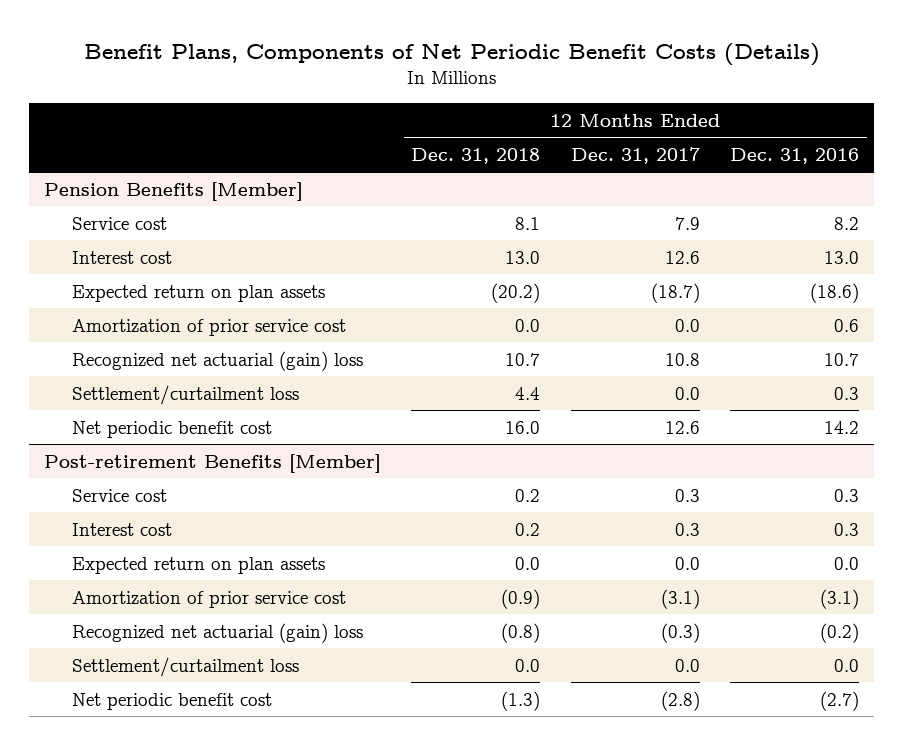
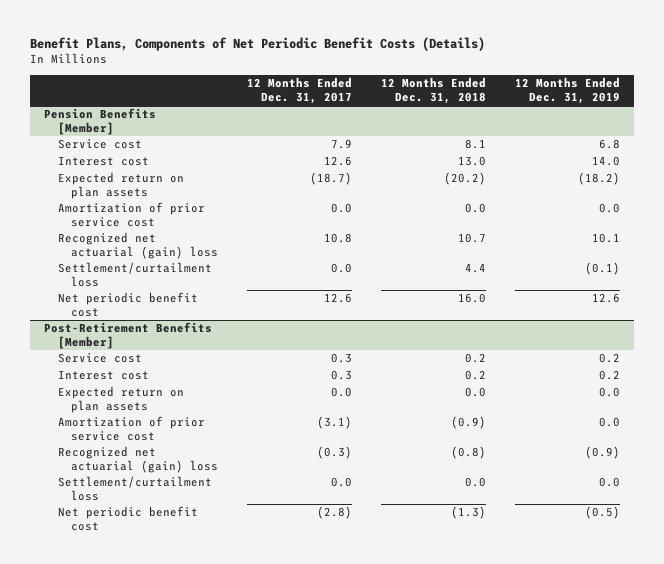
[730,148,860,165] Dec. 31, 2016 -> none
none -> [514,77,620,104] 12 Months Ended Dec. 31, 2019
[44,453,382,473] Post-retirement Benefits [Member] -> [44,322,213,350] Post-Retirement Benefits [Member]

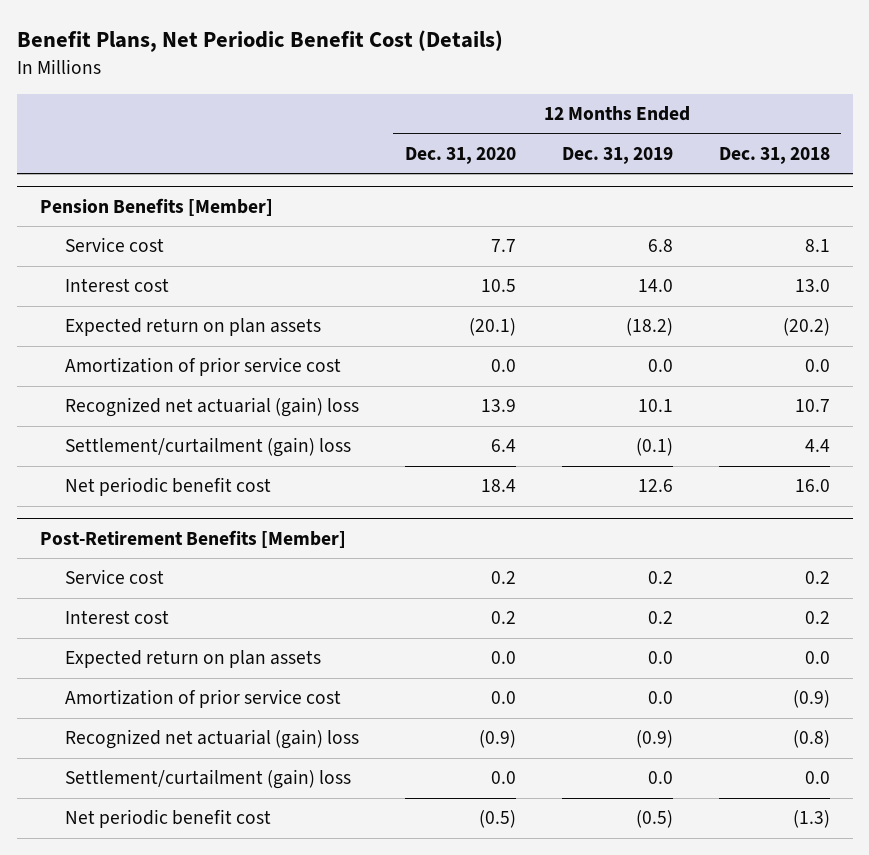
[29,36,485,51] Benefit Plans, Components of Net Periodic Benefit Costs (Details) -> [16,30,503,53] Benefit Plans, Net Periodic Benefit Cost (Details)
[246,77,352,104] 12 Months Ended Dec. 31, 2017 -> none
none -> [404,146,516,164] Dec. 31, 2020
[57,262,212,288] Settlement/curtailment loss -> [64,437,351,458] Settlement/curtailment (gain) loss
[57,476,212,502] Settlement/curtailment loss -> [64,769,351,790] Settlement/curtailment (gain) loss

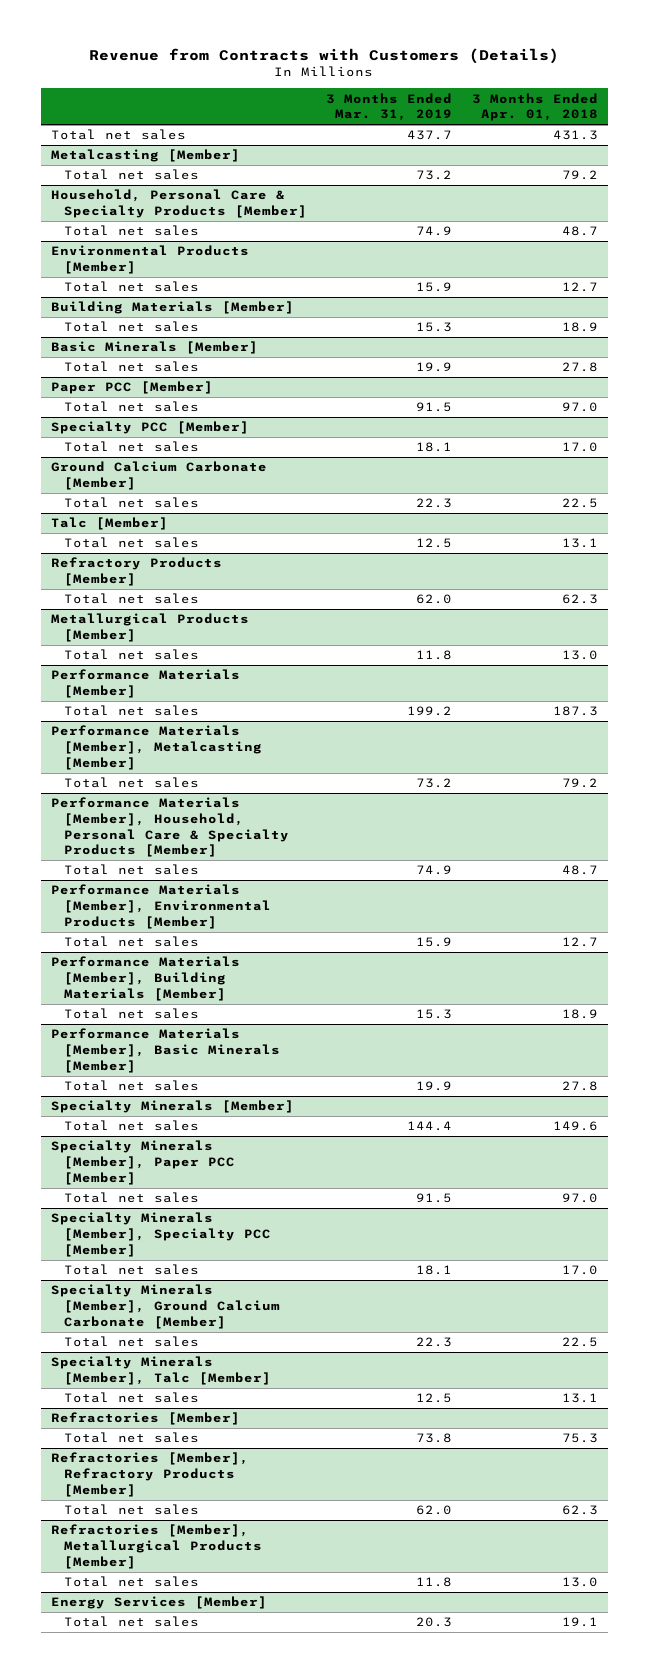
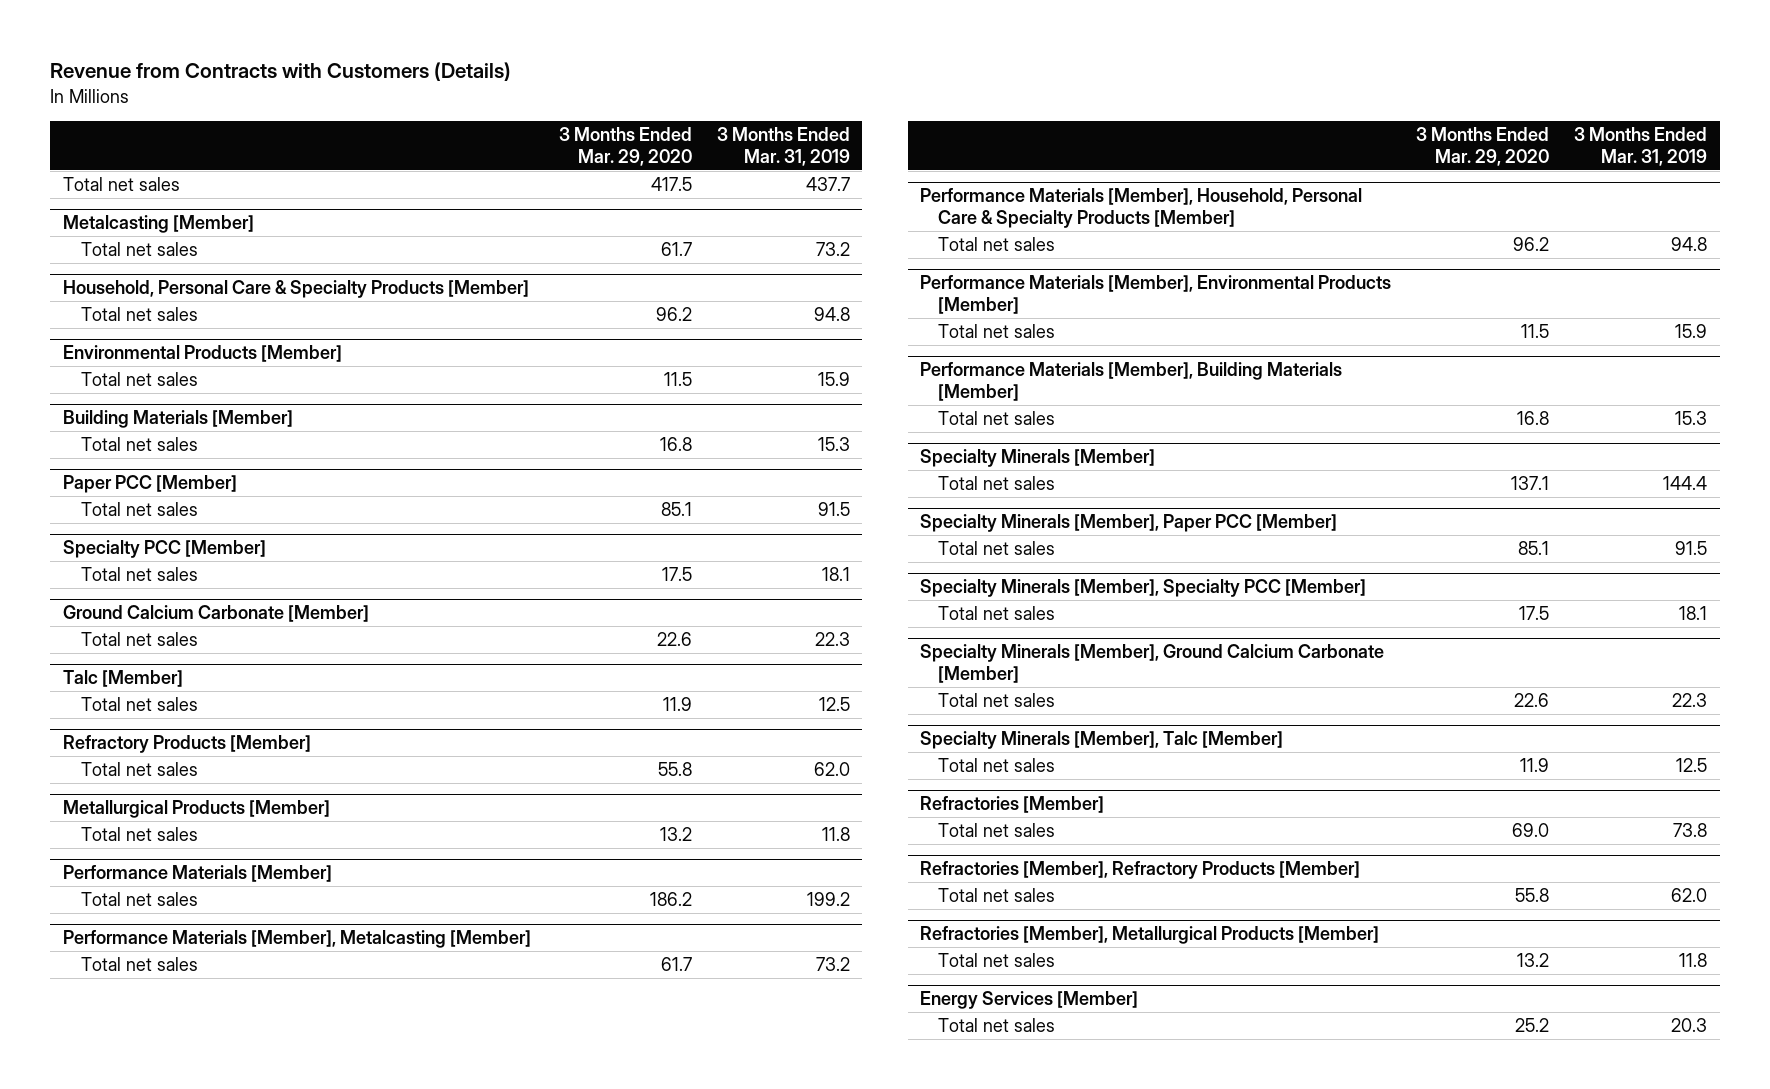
[471,92,598,122] 3 Months Ended Apr. 01, 2018 -> none
none -> [558,126,692,166] 3 Months Ended Mar. 29, 2020
[416,226,453,237] 74.9 -> [813,307,850,322] 94.8
[51,341,259,355] Basic Minerals [Member] -> none
[63,361,199,373] Total net sales -> none
[416,865,453,876] 74.9 -> [1671,237,1708,252] 94.8
[51,1028,280,1073] Performance Materials [Member], Basic Minerals [Member] -> none
[63,1080,199,1092] Total net sales -> none

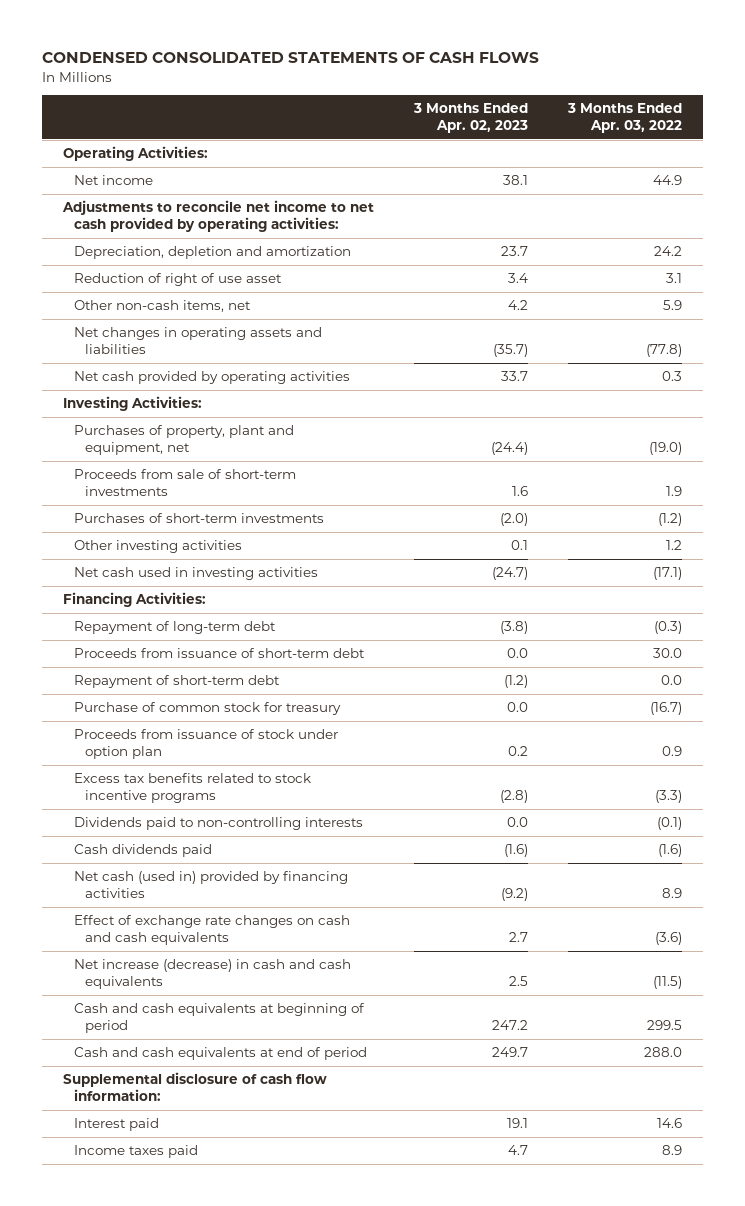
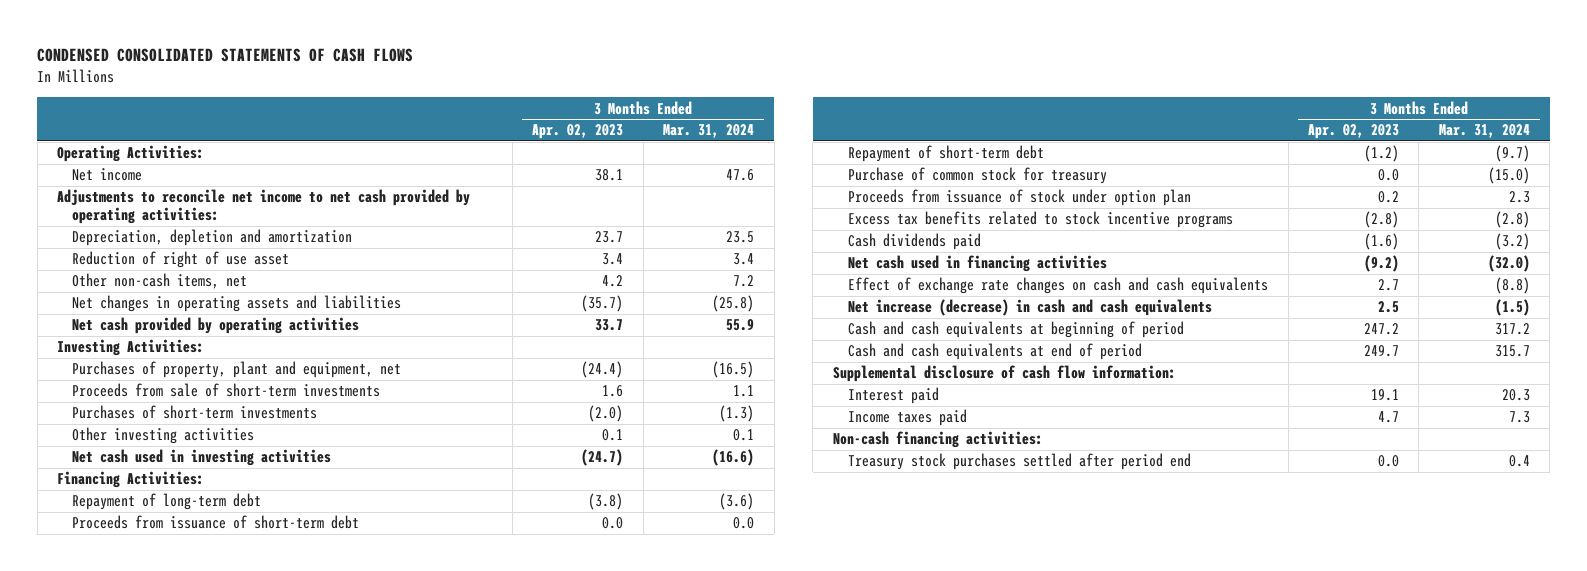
[567,103,683,134] 3 Months Ended Apr. 03, 2022 -> none
none -> [663,124,755,139] Mar. 31, 2024
[73,817,363,831] Dividends paid to non-controlling interests -> none
[73,871,348,899] Net cash (used in) provided by financing activities -> [848,255,1108,273] Net cash used in financing activities
none -> [832,431,1043,449] Non-cash financing activities:
none -> [848,453,1192,471] Treasury stock purchases settled after period end

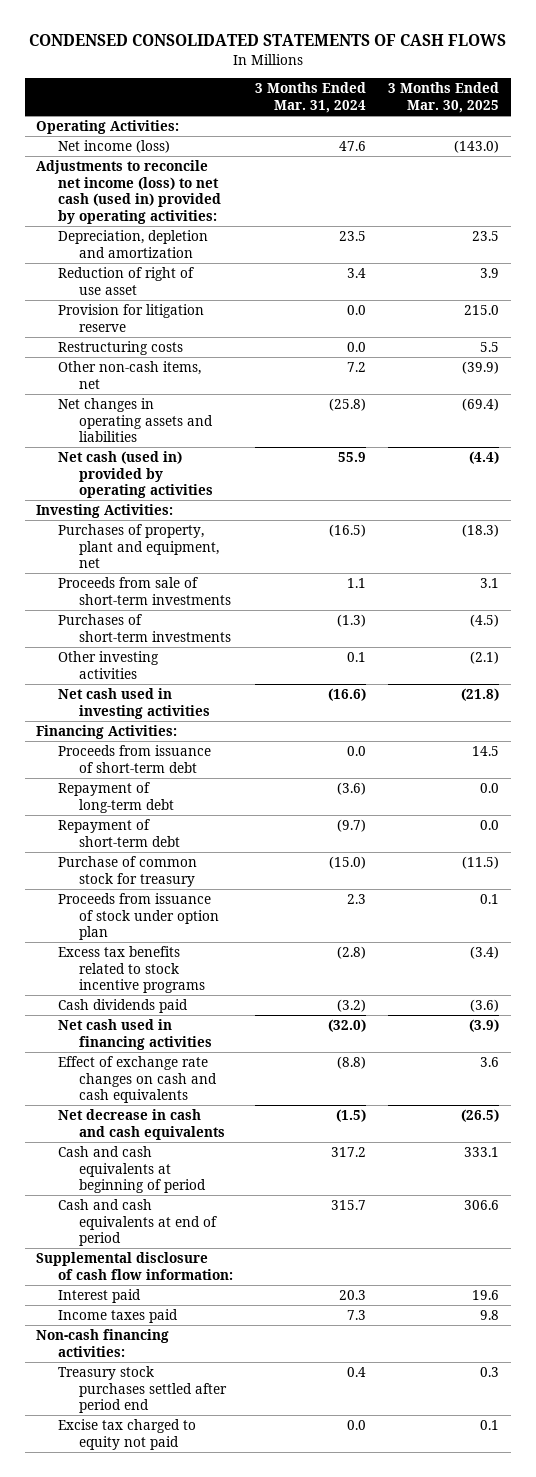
[532,124,624,140] Apr. 02, 2023 -> none
none -> [388,82,500,114] 3 Months Ended Mar. 30, 2025
[72,168,143,182] Net income -> [57,139,170,153] Net income (loss)
[57,189,471,225] Adjustments to reconcile net income to net cash provided by operating activities: -> [36,159,221,224] Adjustments to reconcile net income (loss) to net cash (used in) provided by operating activities:
none -> [57,303,204,332] Provision for litigation reserve
none -> [57,340,183,355] Restructuring costs
[72,317,360,335] Net cash provided by operating activities -> [57,450,214,499] Net cash (used in) provided by operating activities
[72,493,262,511] Repayment of long-term debt -> [57,781,175,813] Repayment of long-term debt
[848,299,1213,317] Net increase (decrease) in cash and cash equivalents -> [57,1108,226,1140] Net decrease in cash and cash equivalents
none -> [57,1418,196,1450] Excise tax charged to equity not paid

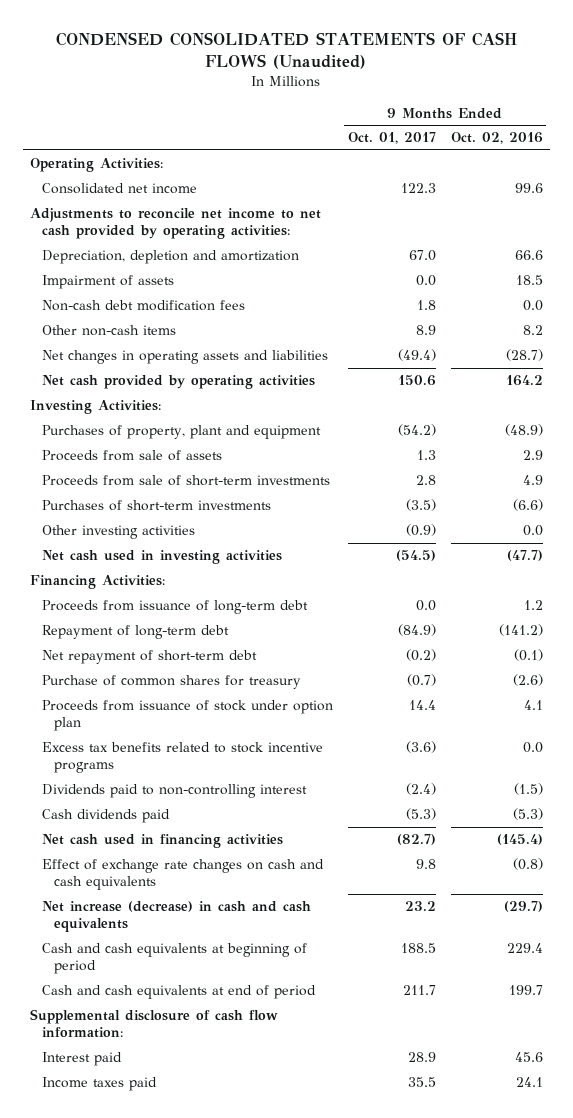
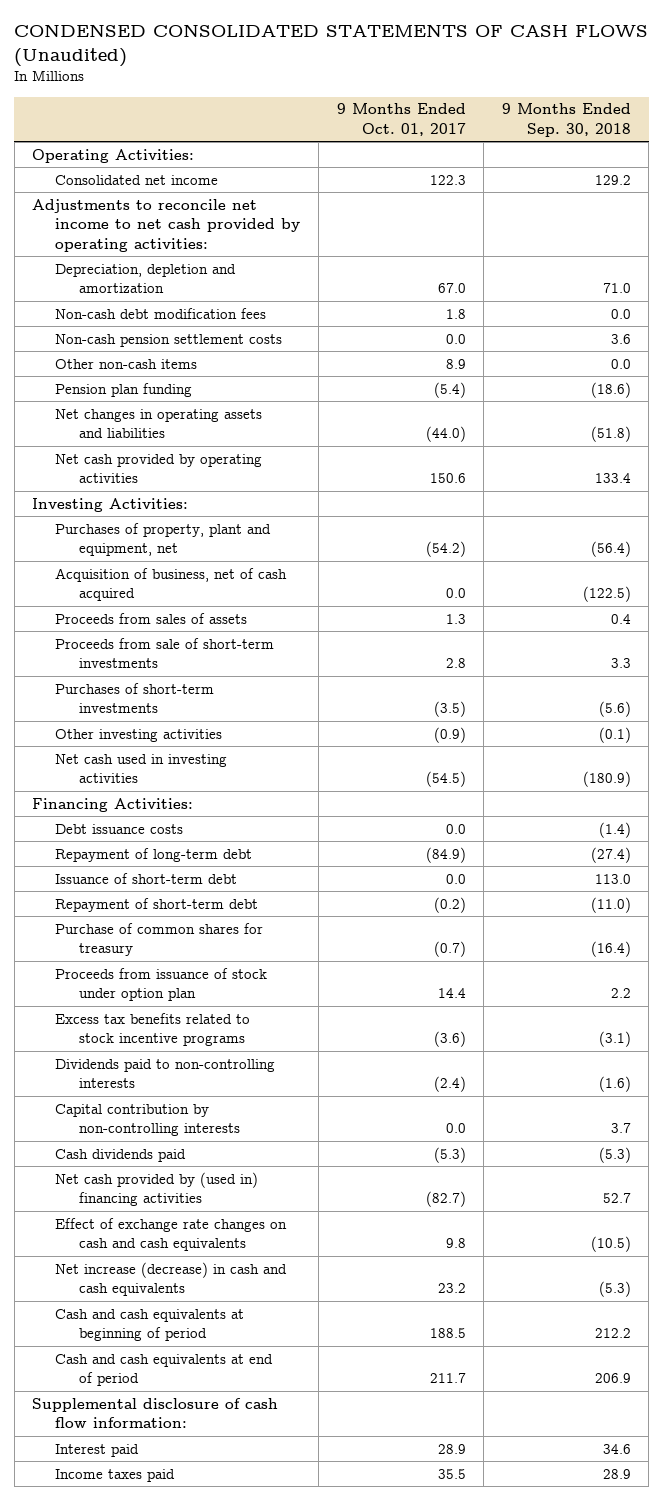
[450,132,543,145] Oct. 02, 2016 -> none
none -> [501,103,631,137] 9 Months Ended Sep. 30, 2018
[42,275,175,290] Impairment of assets -> none
none -> [55,333,283,347] Non-cash pension settlement costs
none -> [55,382,193,397] Pension plan funding
[397,349,436,362] (49.4) -> [425,426,466,443] (44.0)
[42,425,322,440] Purchases of property, plant and equipment -> [55,522,272,557] Purchases of property, plant and equipment, net
none -> [55,567,288,602] Acquisition of business, net of cash acquired
[42,450,223,462] Proceeds from sale of assets -> [55,612,248,624] Proceeds from sales of assets
[42,600,309,615] Proceeds from issuance of long-term debt -> none
none -> [55,823,184,834] Debt issuance costs
none -> [55,872,238,884] Issuance of short-term debt
[42,650,258,665] Net repayment of short-term debt -> [55,897,259,912] Repayment of short-term debt
[42,784,308,799] Dividends paid to non-controlling interest -> [55,1058,276,1089] Dividends paid to non-controlling interests
none -> [55,1103,240,1137] Capital contribution by non-controlling interests
[42,834,284,849] Net cash used in financing activities -> [55,1171,259,1207] Net cash provided by (used in) financing activities

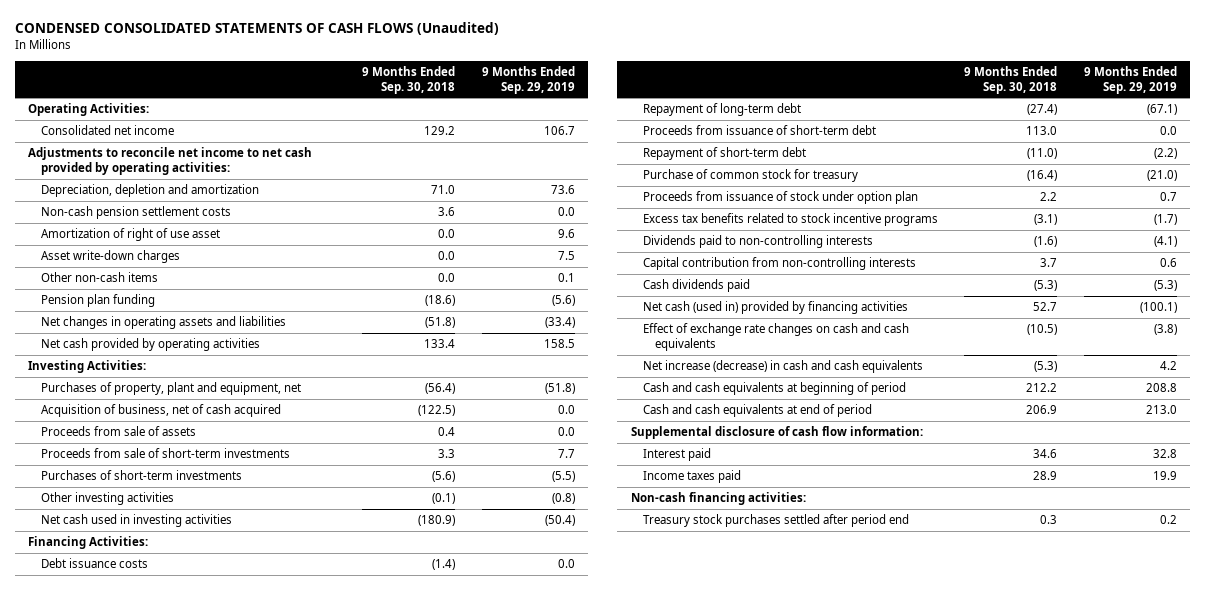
[336,103,466,136] 9 Months Ended Oct. 01, 2017 -> none
none -> [481,65,575,94] 9 Months Ended Sep. 29, 2019
[55,307,267,319] Non-cash debt modification fees -> none
none -> [40,228,220,242] Amortization of right of use asset
none -> [40,250,180,264] Asset write-down charges
[55,612,248,624] Proceeds from sales of assets -> [40,426,196,437] Proceeds from sale of assets
[55,872,238,884] Issuance of short-term debt -> [642,125,876,136] Proceeds from issuance of short-term debt
[55,922,264,957] Purchase of common shares for treasury -> [642,169,858,183] Purchase of common stock for treasury
[55,1103,240,1137] Capital contribution by non-controlling interests -> [642,257,916,271] Capital contribution from non-controlling interests
[55,1171,259,1207] Net cash provided by (used in) financing activities -> [642,301,908,315] Net cash (used in) provided by financing activities
none -> [630,492,806,506] Non-cash financing activities:
none -> [642,514,909,528] Treasury stock purchases settled after period end

